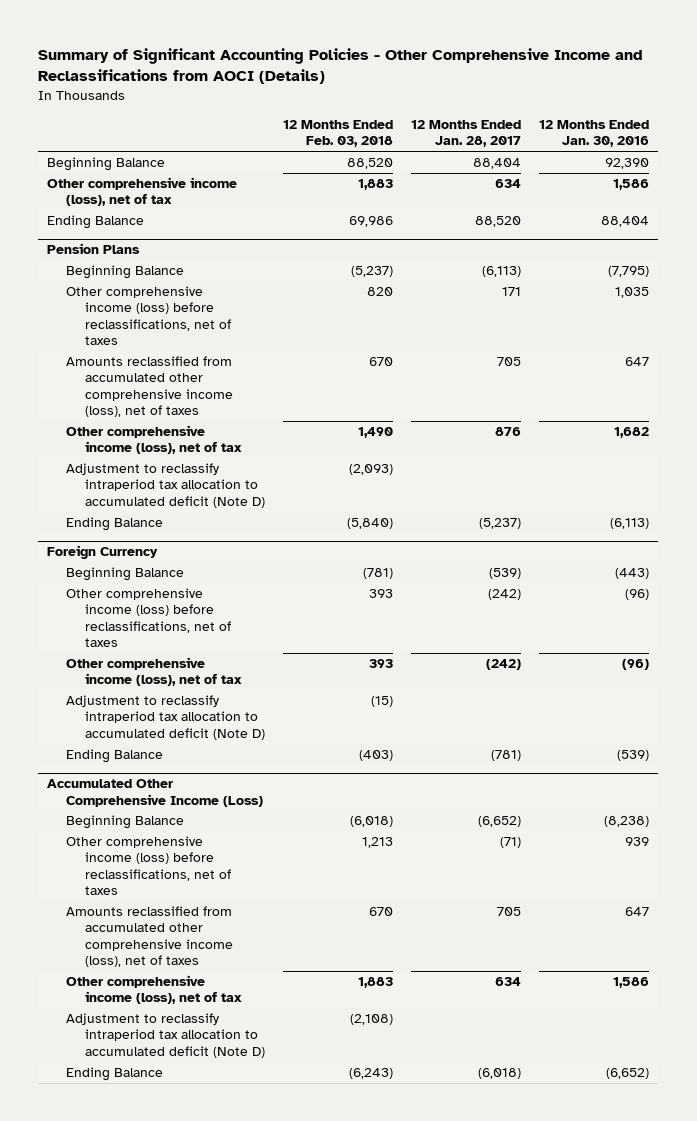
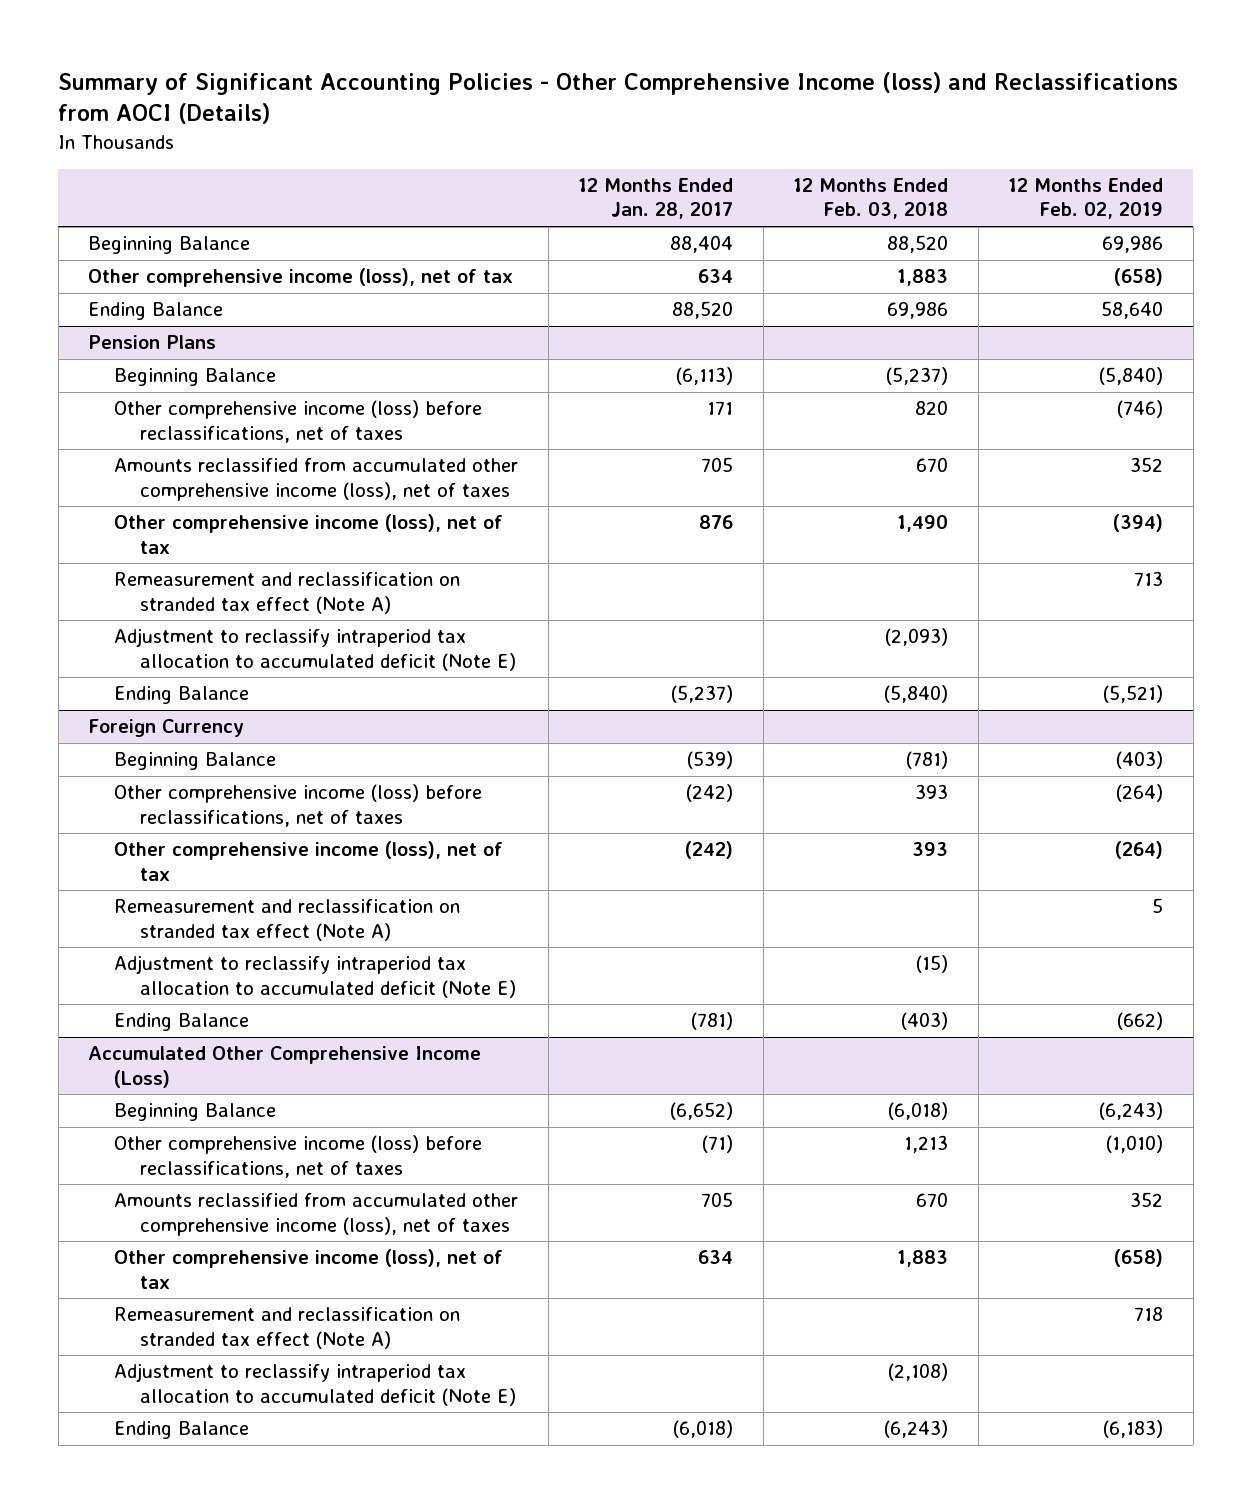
[38,47,644,85] Summary of Significant Accounting Policies - Other Comprehensive Income and Reclassifications from AOCI (Details) -> [58,71,1179,125] Summary of Significant Accounting Policies - Other Comprehensive Income (loss) and Reclassifications from AOCI (Details)
[539,120,650,148] 12 Months Ended Jan. 30, 2016 -> none
none -> [1008,178,1164,220] 12 Months Ended Feb. 02, 2019
none -> [114,572,461,614] Remeasurement and reclassification on stranded tax effect (Note A)
[66,463,266,508] Adjustment to reclassify intraperiod tax allocation to accumulated deficit (Note D) -> [114,628,517,671] Adjustment to reclassify intraperiod tax allocation to accumulated deficit (Note E)
none -> [114,899,461,941] Remeasurement and reclassification on stranded tax effect (Note A)
[66,695,266,740] Adjustment to reclassify intraperiod tax allocation to accumulated deficit (Note D) -> [114,955,517,998] Adjustment to reclassify intraperiod tax allocation to accumulated deficit (Note E)
none -> [114,1307,461,1349] Remeasurement and reclassification on stranded tax effect (Note A)
[66,1013,266,1058] Adjustment to reclassify intraperiod tax allocation to accumulated deficit (Note D) -> [114,1363,517,1406] Adjustment to reclassify intraperiod tax allocation to accumulated deficit (Note E)

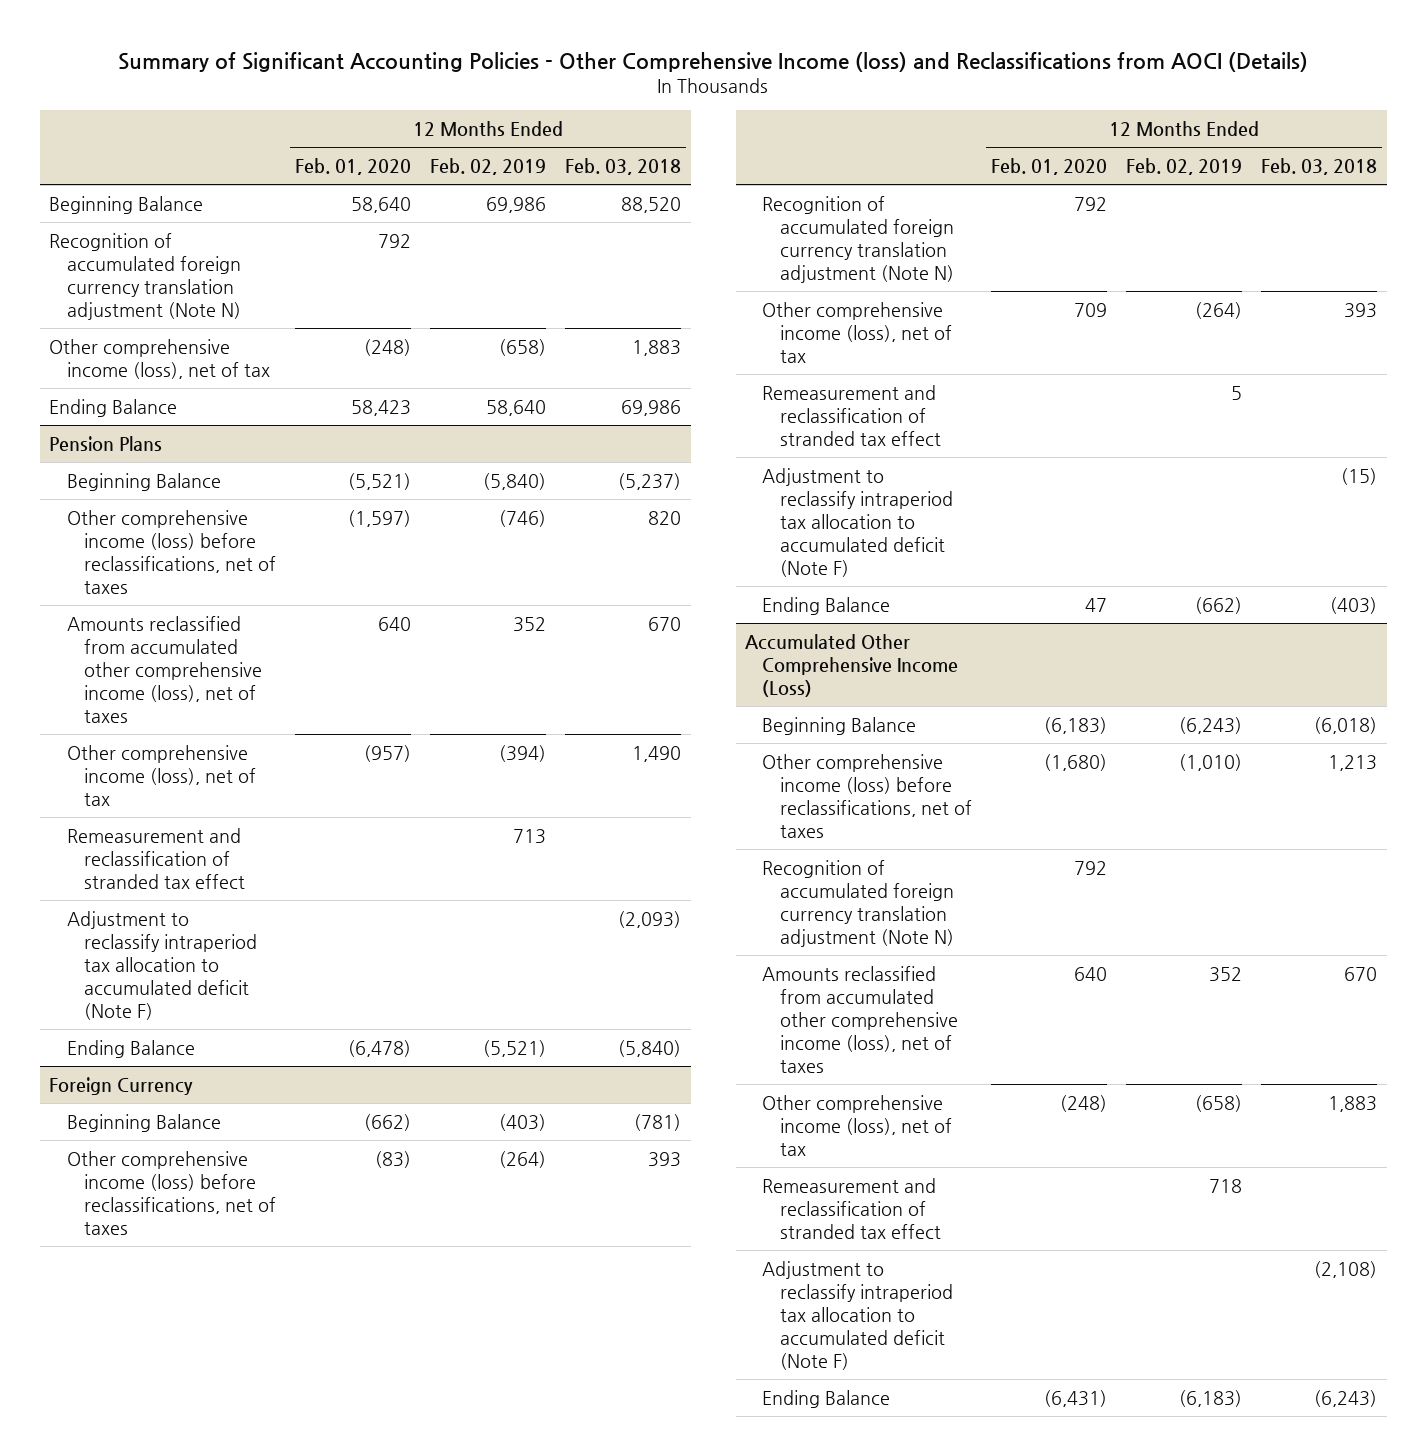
[578,178,734,220] 12 Months Ended Jan. 28, 2017 -> none
none -> [294,158,411,176] Feb. 01, 2020
none -> [49,232,241,320] Recognition of accumulated foreign currency translation adjustment (Note N)
[114,572,461,614] Remeasurement and reclassification on stranded tax effect (Note A) -> [66,827,245,889] Remeasurement and reclassification of stranded tax effect
[114,628,517,671] Adjustment to reclassify intraperiod tax allocation to accumulated deficit (Note E) -> [66,910,257,1020] Adjustment to reclassify intraperiod tax allocation to accumulated deficit (Note F)
none -> [762,195,954,283] Recognition of accumulated foreign currency translation adjustment (Note N)
[114,899,461,941] Remeasurement and reclassification on stranded tax effect (Note A) -> [762,384,941,446] Remeasurement and reclassification of stranded tax effect
[114,955,517,998] Adjustment to reclassify intraperiod tax allocation to accumulated deficit (Note E) -> [762,467,953,577] Adjustment to reclassify intraperiod tax allocation to accumulated deficit (Note F)
none -> [762,859,954,947] Recognition of accumulated foreign currency translation adjustment (Note N)
[114,1307,461,1349] Remeasurement and reclassification on stranded tax effect (Note A) -> [762,1177,941,1239] Remeasurement and reclassification of stranded tax effect
[114,1363,517,1406] Adjustment to reclassify intraperiod tax allocation to accumulated deficit (Note E) -> [762,1260,953,1370] Adjustment to reclassify intraperiod tax allocation to accumulated deficit (Note F)

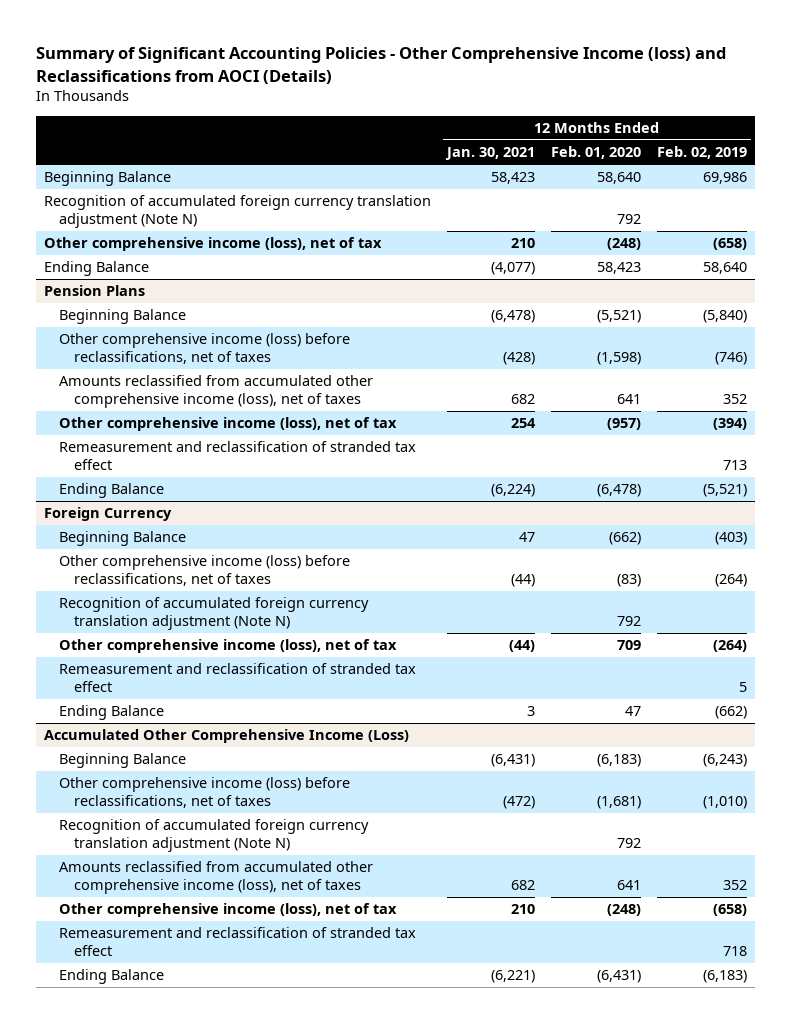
[565,158,682,176] Feb. 03, 2018 -> none
none -> [445,147,536,161] Jan. 30, 2021
[347,509,411,527] (1,597) -> [597,352,642,366] (1,598)
[377,616,411,631] 640 -> [617,394,642,405] 641
[66,910,257,1020] Adjustment to reclassify intraperiod tax allocation to accumulated deficit (Note F) -> none
[762,467,953,577] Adjustment to reclassify intraperiod tax allocation to accumulated deficit (Note F) -> none
[1043,753,1107,771] (1,680) -> [597,796,642,810] (1,681)
[1073,966,1107,981] 640 -> [617,880,642,891] 641
[762,1260,953,1370] Adjustment to reclassify intraperiod tax allocation to accumulated deficit (Note F) -> none

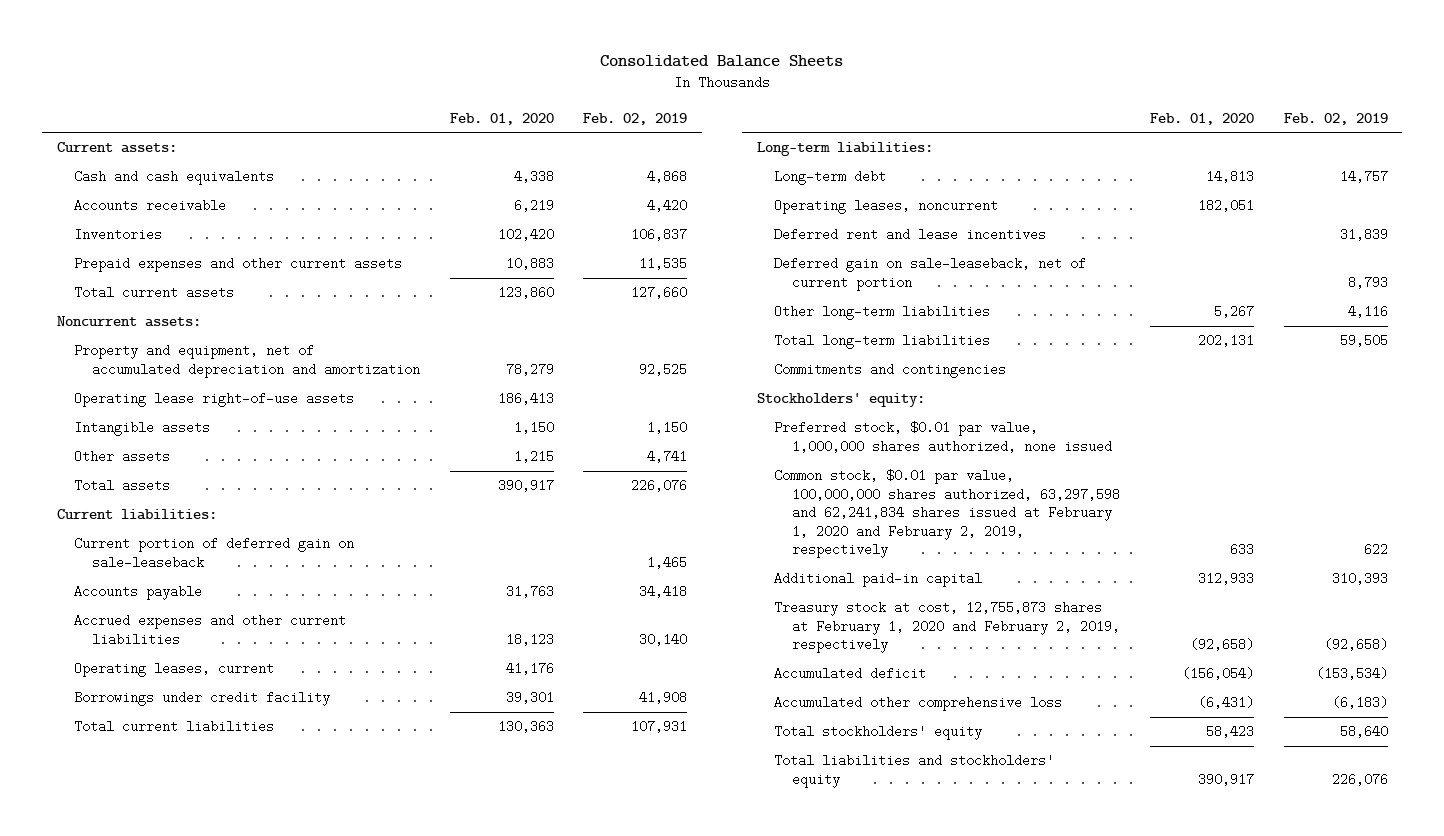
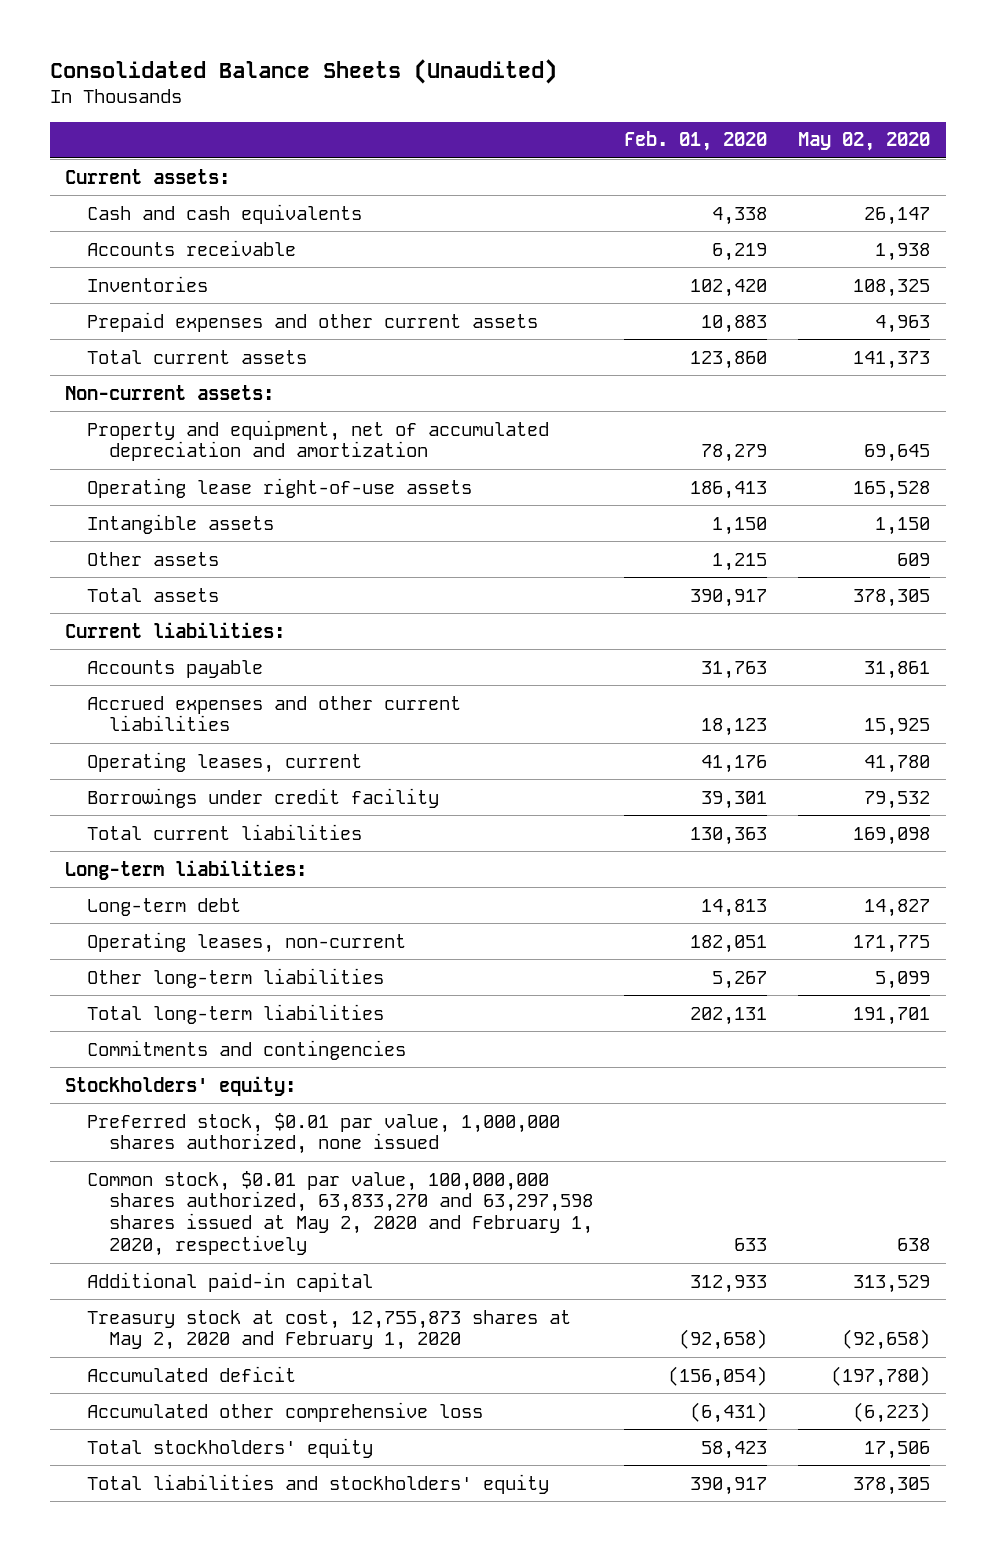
[600,55,844,68] Consolidated Balance Sheets -> [49,59,557,85] Consolidated Balance Sheets (Unaudited)
[583,112,688,125] Feb. 02, 2019 -> none
none -> [797,132,930,152] May 02, 2020
[56,316,201,328] Noncurrent assets: -> [65,384,275,400] Non-current assets:
[74,537,355,569] Current portion of deferred gain on sale-leaseback -> none
[774,228,1047,242] Deferred rent and lease incentives -> none
[774,257,1087,291] Deferred gain on sale-leaseback, net of current portion -> none
[774,199,999,215] Operating leases, noncurrent -> [86,931,406,953] Operating leases, non-current
[774,469,1120,559] Common stock, $0.01 par value, 100,000,000 shares authorized, 63,297,598 and 62,241,834 shares issued at February 1, 2020 and February 2, 2019, respectively -> [86,1170,593,1257] Common stock, $0.01 par value, 100,000,000 shares authorized, 63,833,270 and 63,297,598 shares issued at May 2, 2020 and February 1, 2020, respectively
[774,601,1120,654] Treasury stock at cost, 12,755,873 shares at February 1, 2020 and February 2, 2019, respectively -> [86,1309,571,1351] Treasury stock at cost, 12,755,873 shares at May 2, 2020 and February 1, 2020

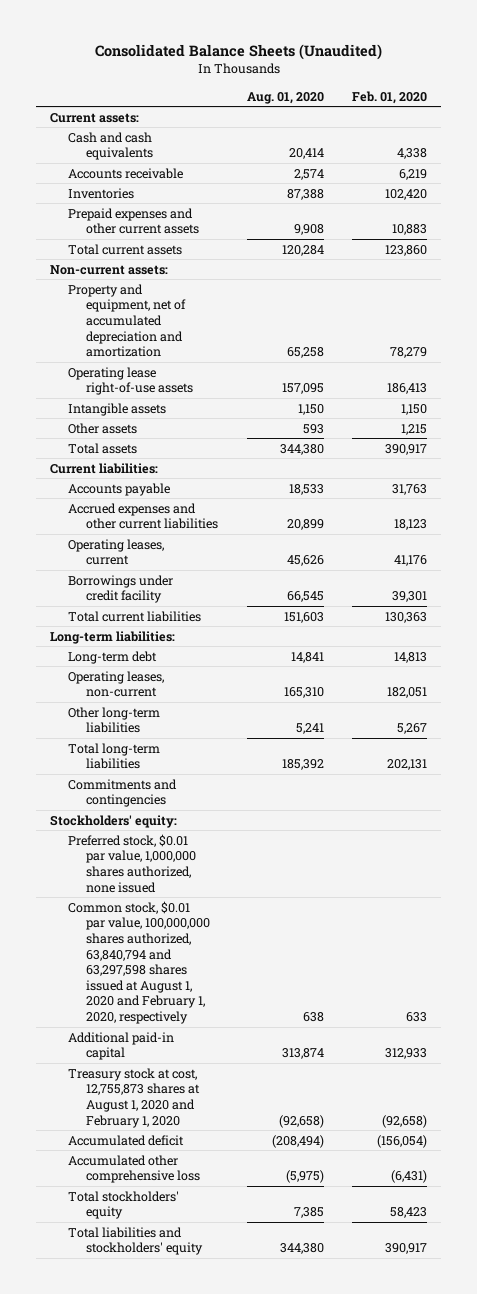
[797,132,930,152] May 02, 2020 -> none
none -> [246,91,324,104] Aug. 01, 2020
[86,1170,593,1257] Common stock, $0.01 par value, 100,000,000 shares authorized, 63,833,270 and 63,297,598 shares issued at May 2, 2020 and February 1, 2020, respectively -> [68,900,211,1025] Common stock, $0.01 par value, 100,000,000 shares authorized, 63,840,794 and 63,297,598 shares issued at August 1, 2020 and February 1, 2020, respectively
[86,1309,571,1351] Treasury stock at cost, 12,755,873 shares at May 2, 2020 and February 1, 2020 -> [68,1067,201,1128] Treasury stock at cost, 12,755,873 shares at August 1, 2020 and February 1, 2020

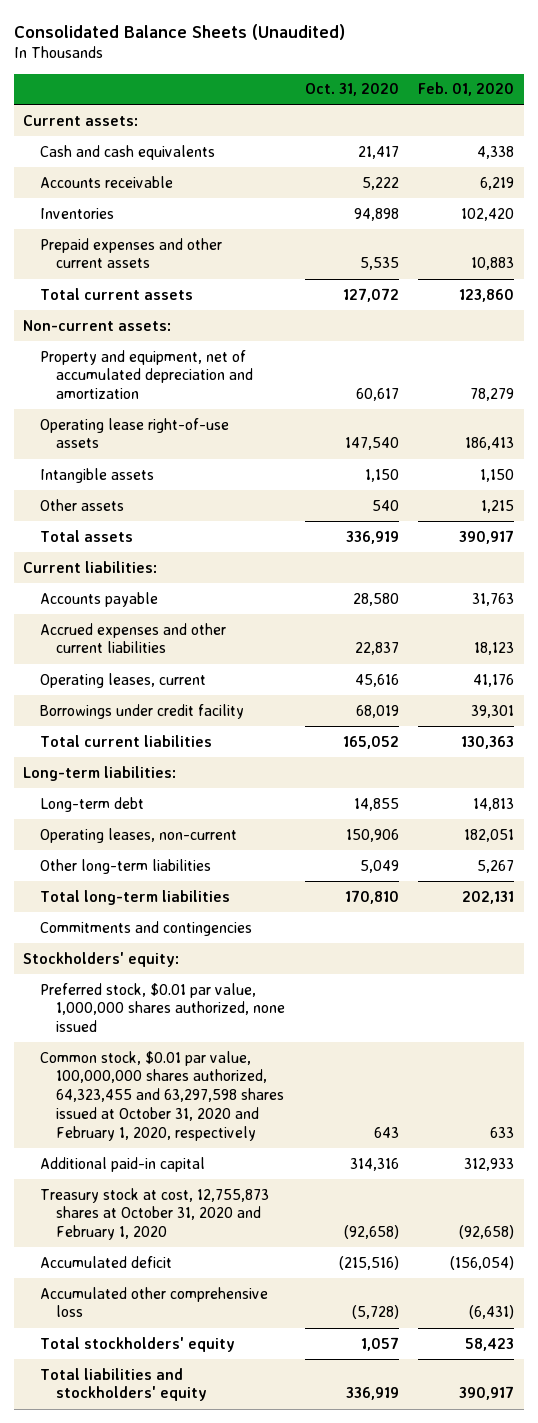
[246,91,324,104] Aug. 01, 2020 -> none
none -> [304,83,399,97] Oct. 31, 2020
[68,900,211,1025] Common stock, $0.01 par value, 100,000,000 shares authorized, 63,840,794 and 63,297,598 shares issued at August 1, 2020 and February 1, 2020, respectively -> [39,1050,285,1141] Common stock, $0.01 par value, 100,000,000 shares authorized, 64,323,455 and 63,297,598 shares issued at October 31, 2020 and February 1, 2020, respectively
[68,1067,201,1128] Treasury stock at cost, 12,755,873 shares at August 1, 2020 and February 1, 2020 -> [39,1187,269,1241] Treasury stock at cost, 12,755,873 shares at October 31, 2020 and February 1, 2020

